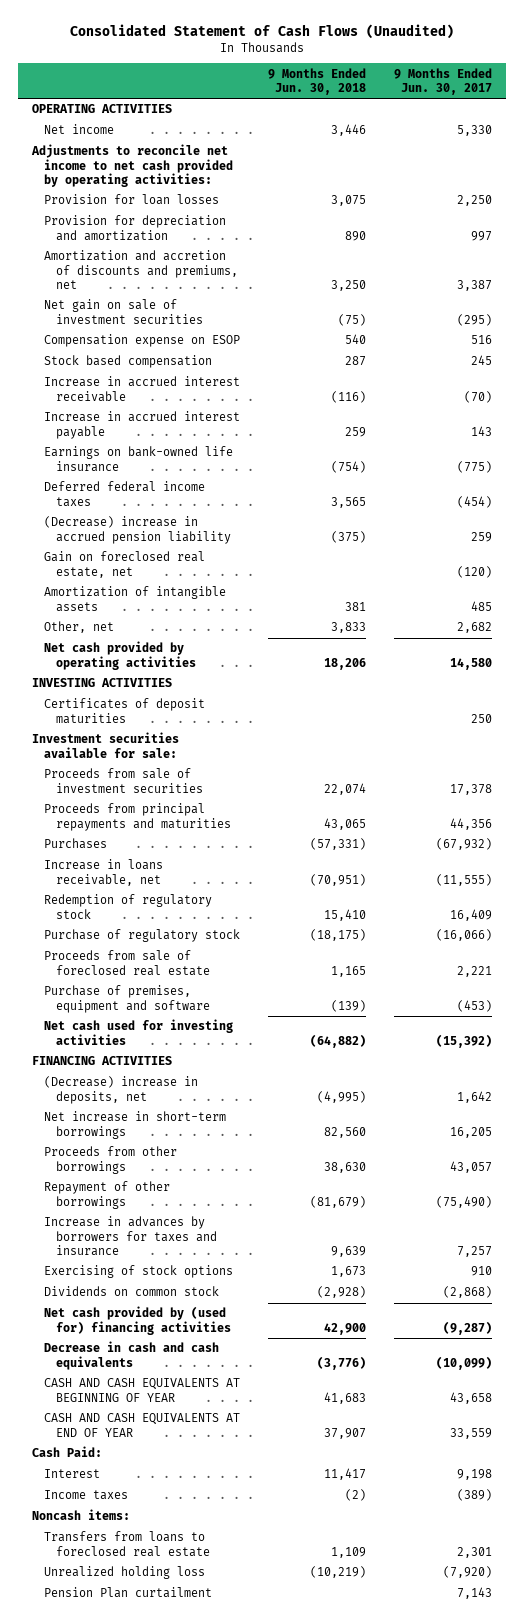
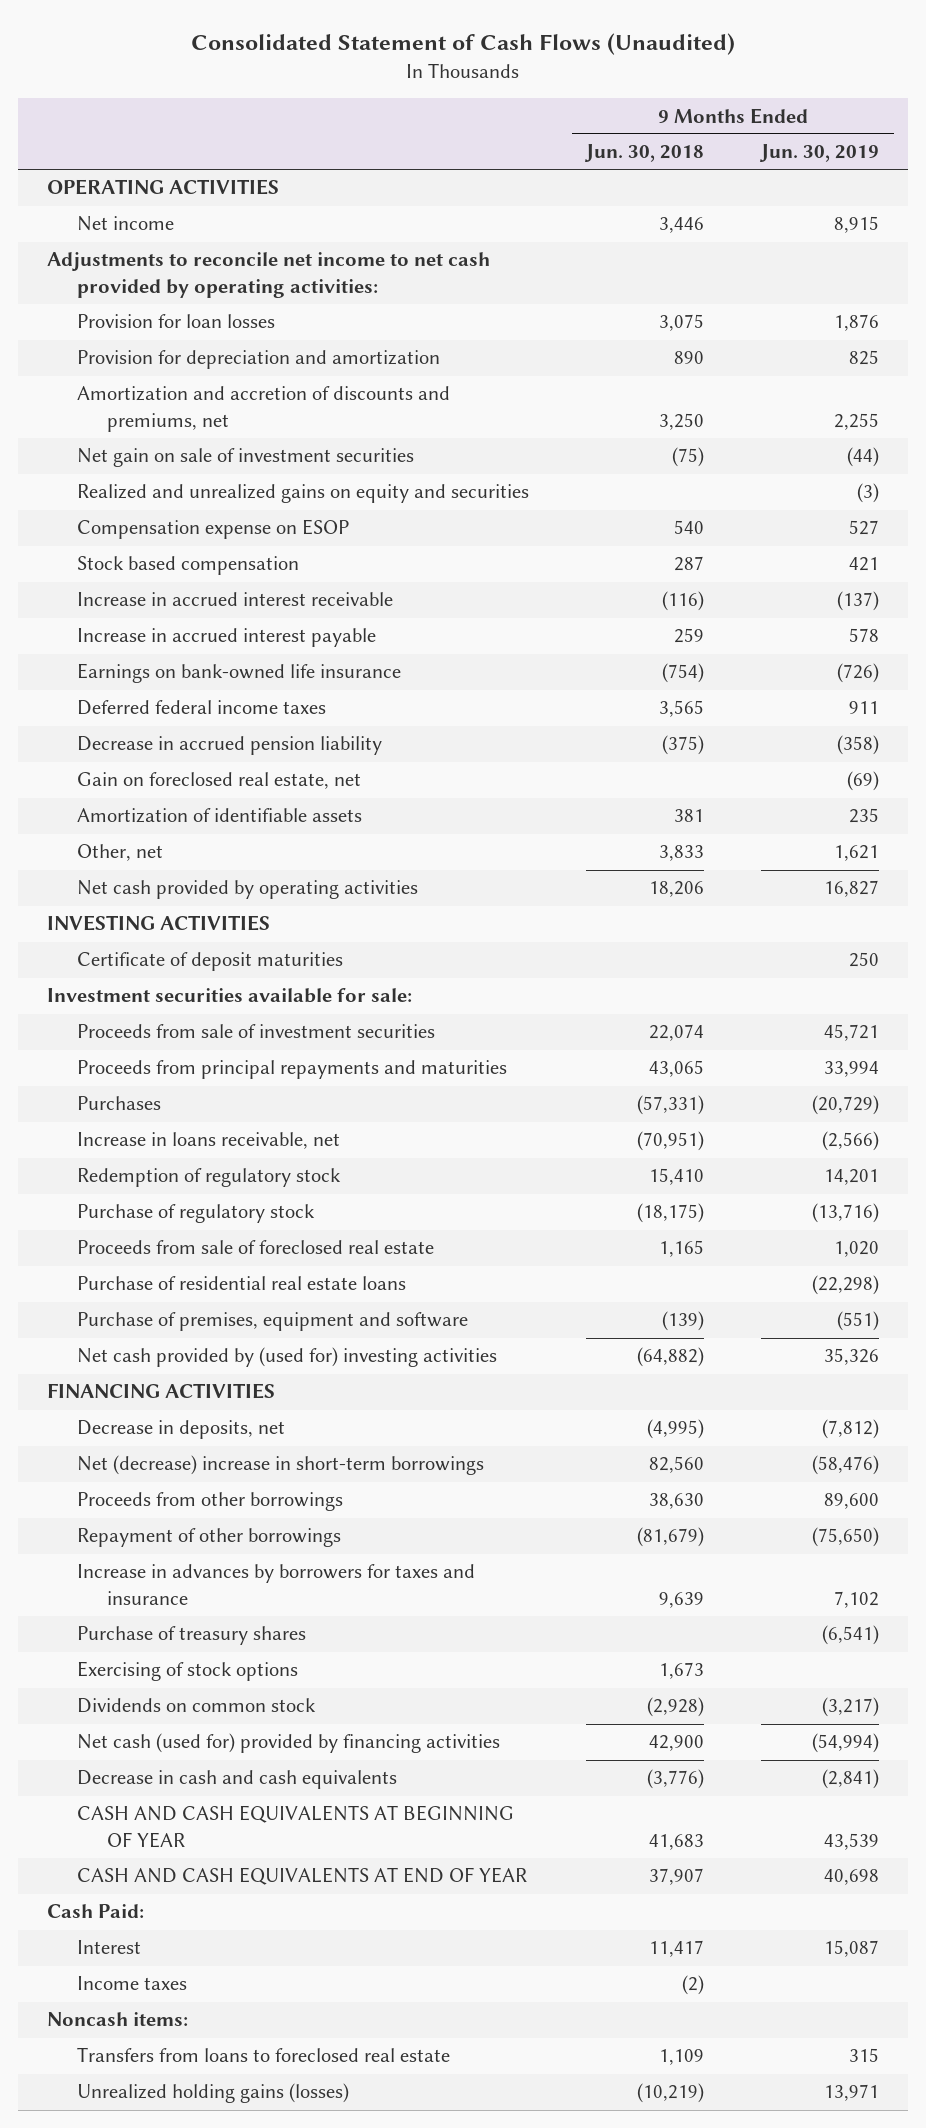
[393,67,492,95] 9 Months Ended Jun. 30, 2017 -> none
none -> [759,144,880,163] Jun. 30, 2019
none -> [76,484,529,504] Realized and unrealized gains on equity and securities
[43,516,231,544] (Decrease) increase in accrued pension liability -> [76,736,382,756] Decrease in accrued pension liability
[43,586,226,612] Amortization of intangible assets -> [76,808,362,824] Amortization of identifiable assets
[43,698,205,724] Certificates of deposit maturities -> [76,952,343,972] Certificate of deposit maturities
none -> [76,1276,406,1291] Purchase of residential real estate loans
[43,1019,233,1045] Net cash used for investing activities -> [76,1347,497,1368] Net cash provided by (used for) investing activities
[43,1076,198,1104] (Decrease) increase in deposits, net -> [76,1420,285,1440] Decrease in deposits, net
[43,1111,226,1139] Net increase in short-term borrowings -> [76,1455,484,1476] Net (decrease) increase in short-term borrowings
none -> [76,1626,306,1646] Purchase of treasury shares
[43,1306,231,1335] Net cash provided by (used for) financing activities -> [76,1733,500,1754] Net cash (used for) provided by financing activities
[43,1587,212,1599] Pension Plan curtailment -> none
[43,1566,205,1580] Unrealized holding loss -> [76,2083,349,2104] Unrealized holding gains (losses)

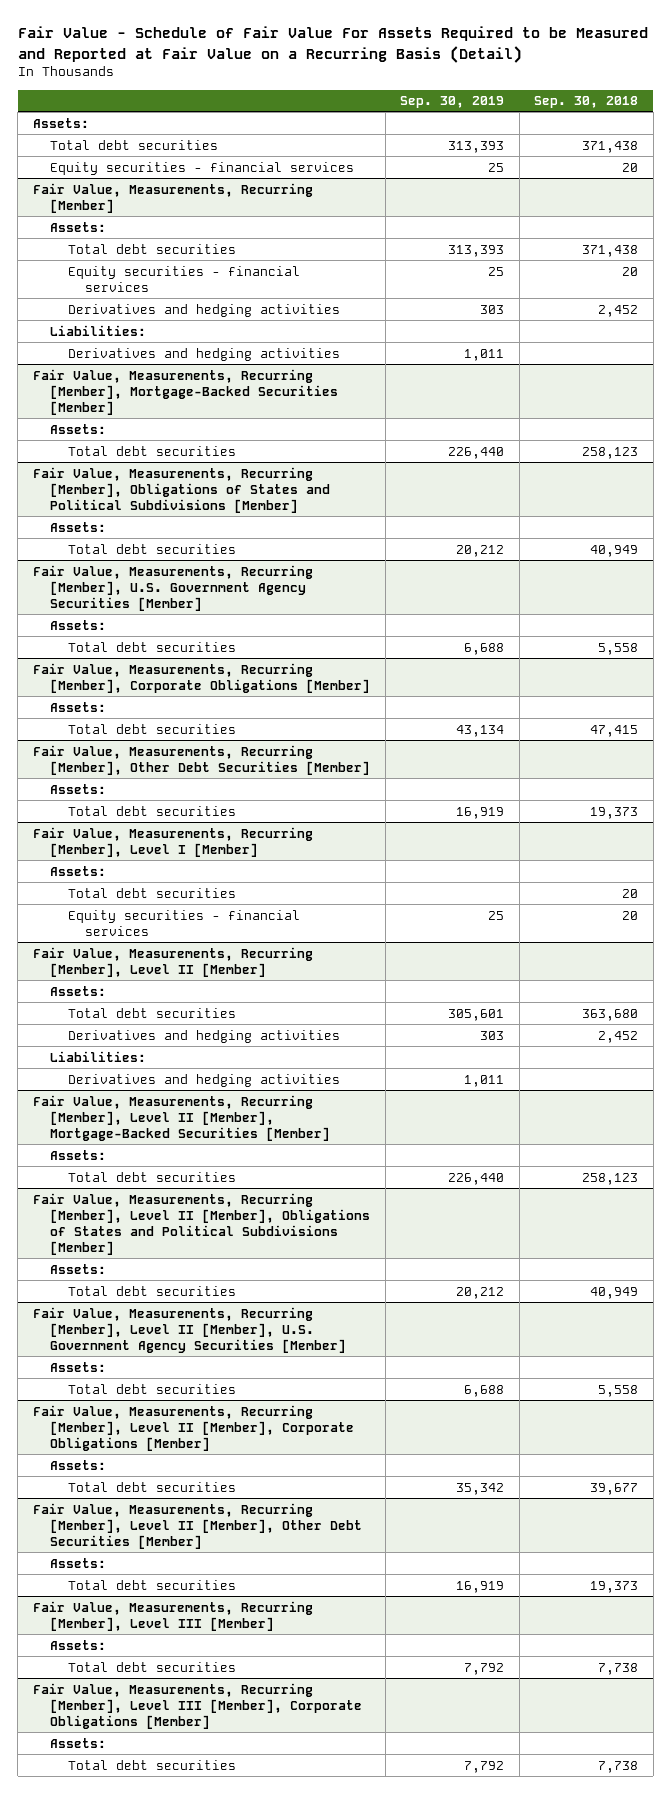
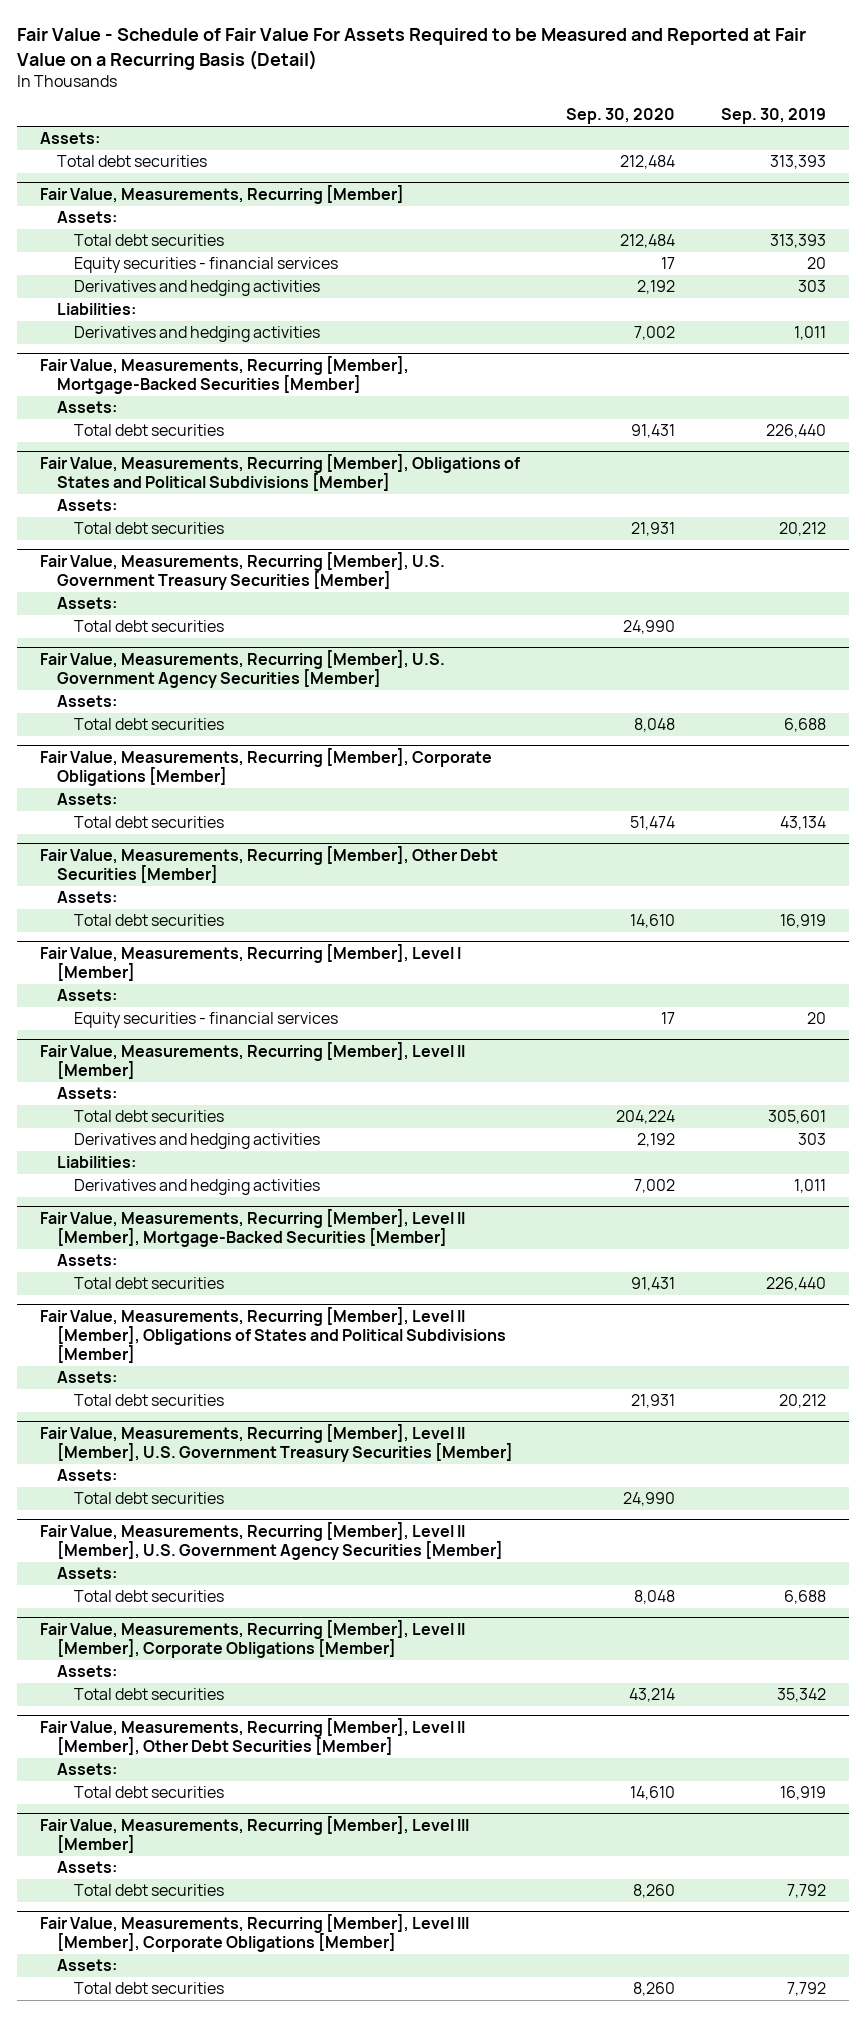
[534,96,639,109] Sep. 30, 2018 -> none
none -> [566,108,676,125] Sep. 30, 2020
[50,161,355,175] Equity securities - financial services -> none
[488,266,505,276] 25 -> [807,257,827,270] 20
none -> [39,551,445,590] Fair Value, Measurements, Recurring [Member], U.S. Government Treasury Securities [Member]
none -> [57,597,118,610] Assets:
none -> [74,620,225,633] Total debt securities
[67,887,236,898] Total debt securities -> none
[488,910,505,920] 25 -> [807,1012,827,1025] 20
none -> [39,1423,514,1462] Fair Value, Measurements, Recurring [Member], Level II [Member], U.S. Government Treasury Securities [Member]
none -> [57,1469,118,1482] Assets:
none -> [74,1492,225,1505] Total debt securities

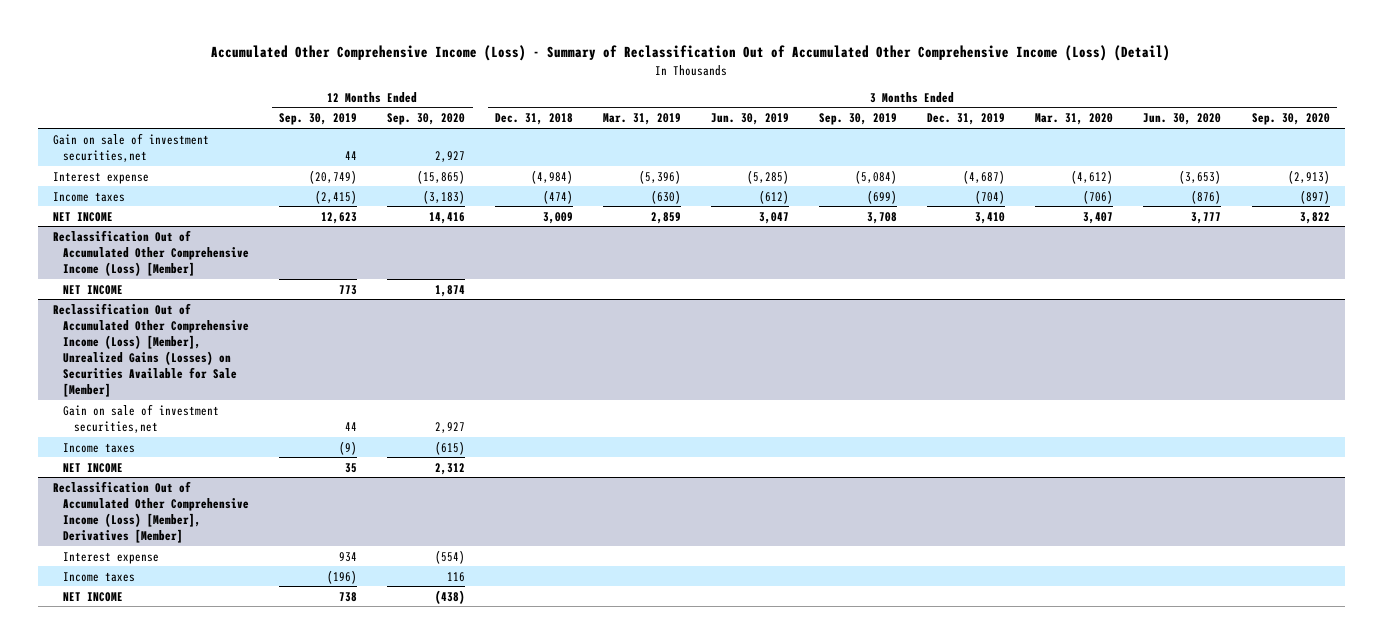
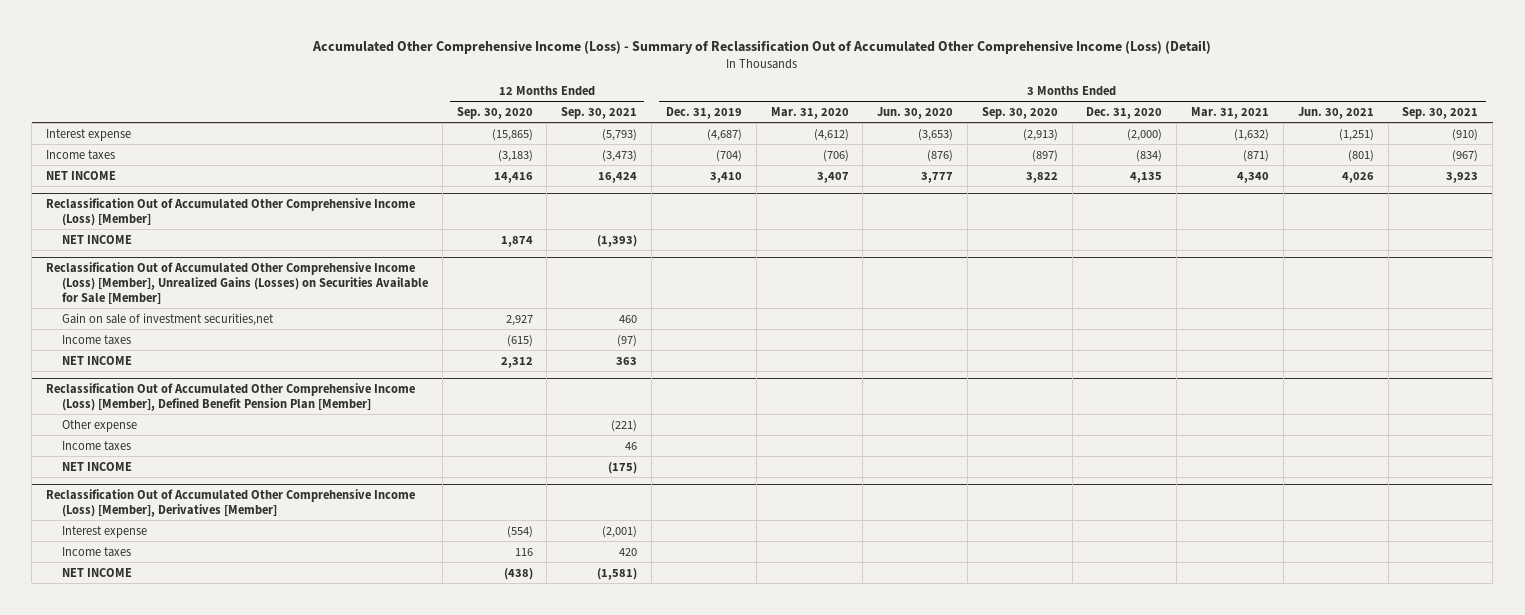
[279,113,358,126] Sep. 30, 2019 -> none
[495,113,574,126] Dec. 31, 2018 -> none
[603,113,682,126] Mar. 31, 2019 -> none
[711,113,790,126] Jun. 30, 2019 -> none
[819,113,898,126] Sep. 30, 2019 -> none
none -> [561,106,638,119] Sep. 30, 2021
none -> [1086,106,1163,119] Dec. 31, 2020
none -> [1191,106,1270,119] Mar. 31, 2021
none -> [1297,106,1374,119] Jun. 30, 2021
none -> [1402,106,1479,119] Sep. 30, 2021
[52,132,209,162] Gain on sale of investment securities,net -> none
none -> [46,383,416,411] Reclassification Out of Accumulated Other Comprehensive Income (Loss) [Member], Defined Benefit Pension Plan [Member]
none -> [62,419,138,432] Other expense
none -> [62,440,132,451] Income taxes
none -> [62,461,133,471] NET INCOME

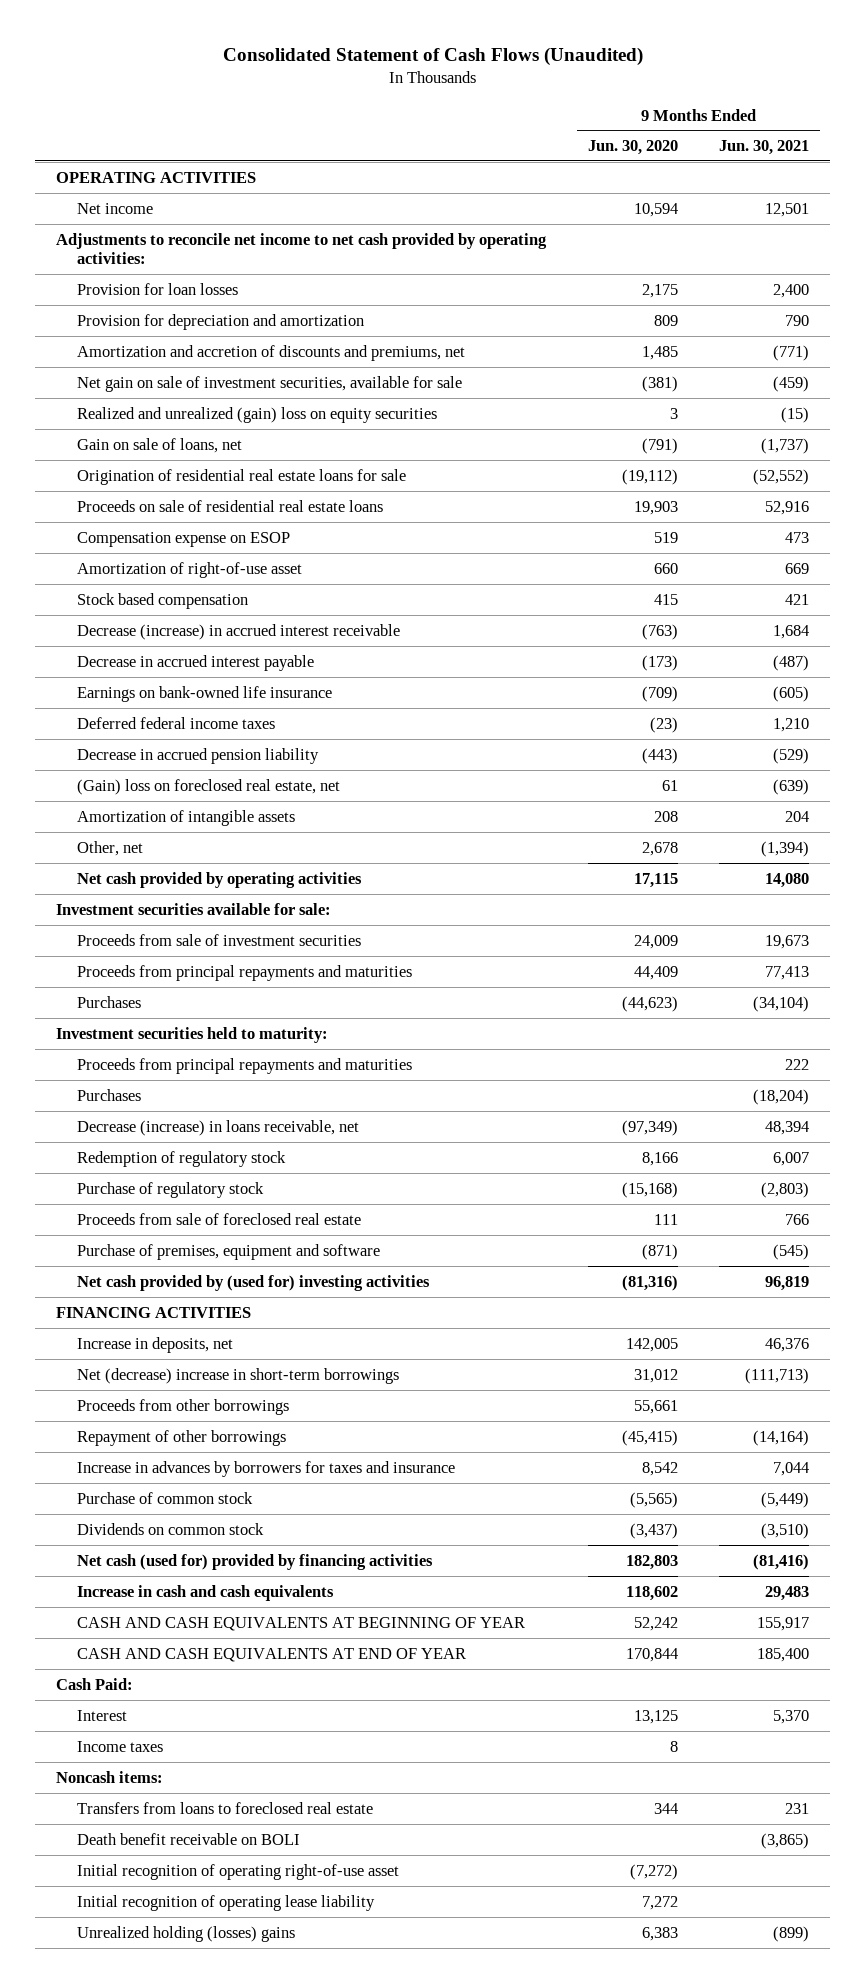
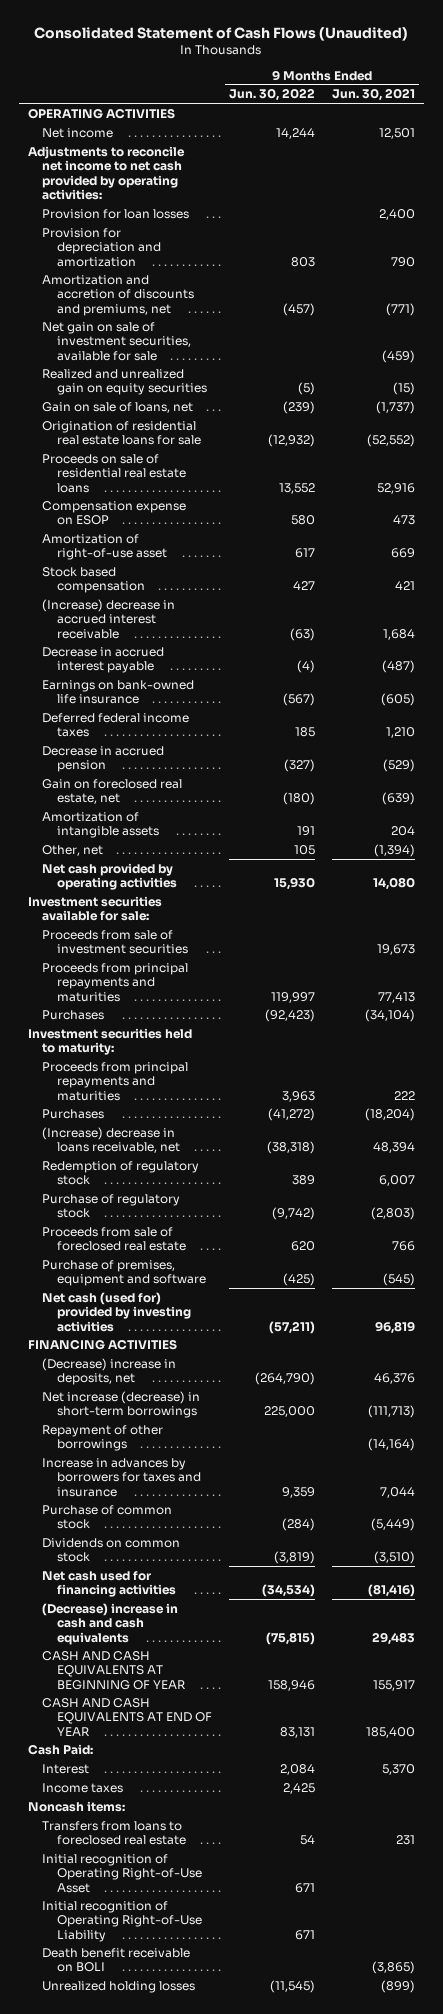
[587,140,678,156] Jun. 30, 2020 -> none
none -> [229,88,316,102] Jun. 30, 2022
[77,406,438,423] Realized and unrealized (gain) loss on equity securities -> [42,368,208,396] Realized and unrealized gain on equity securities
[77,623,401,640] Decrease (increase) in accrued interest receivable -> [42,598,176,639] (Increase) decrease in accrued interest receivable
[77,747,320,764] Decrease in accrued pension liability -> [42,745,165,773] Decrease in accrued pension
[77,778,341,795] (Gain) loss on foreclosed real estate, net -> [42,778,183,805] Gain on foreclosed real estate, net
[77,1119,360,1136] Decrease (increase) in loans receivable, net -> [42,1126,181,1154] (Increase) decrease in loans receivable, net
[77,1274,431,1291] Net cash provided by (used for) investing activities -> [42,1291,192,1332] Net cash (used for) provided by investing activities
[77,1398,290,1415] Proceeds from other borrowings -> none
[77,1336,234,1353] Increase in deposits, net -> [42,1357,177,1386] (Decrease) increase in deposits, net
[77,1367,400,1384] Net (decrease) increase in short-term borrowings -> [42,1390,201,1419] Net increase (decrease) in short-term borrowings
[77,1553,434,1570] Net cash (used for) provided by financing activities -> [42,1570,177,1598] Net cash used for financing activities
[77,1584,335,1601] Increase in cash and cash equivalents -> [42,1602,179,1645] (Decrease) increase in cash and cash equivalents
none -> [42,1853,203,1893] Initial recognition of Operating Right-of-Use Asset
none -> [42,1900,203,1942] Initial recognition of Operating Right-of-Use Liability
[77,1863,400,1880] Initial recognition of operating right-of-use asset -> none
[77,1894,376,1911] Initial recognition of operating lease liability -> none
[77,1925,296,1942] Unrealized holding (losses) gains -> [42,1980,196,1993] Unrealized holding losses

